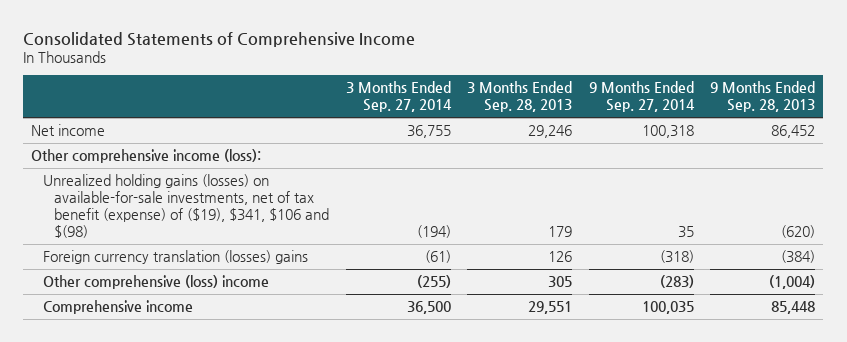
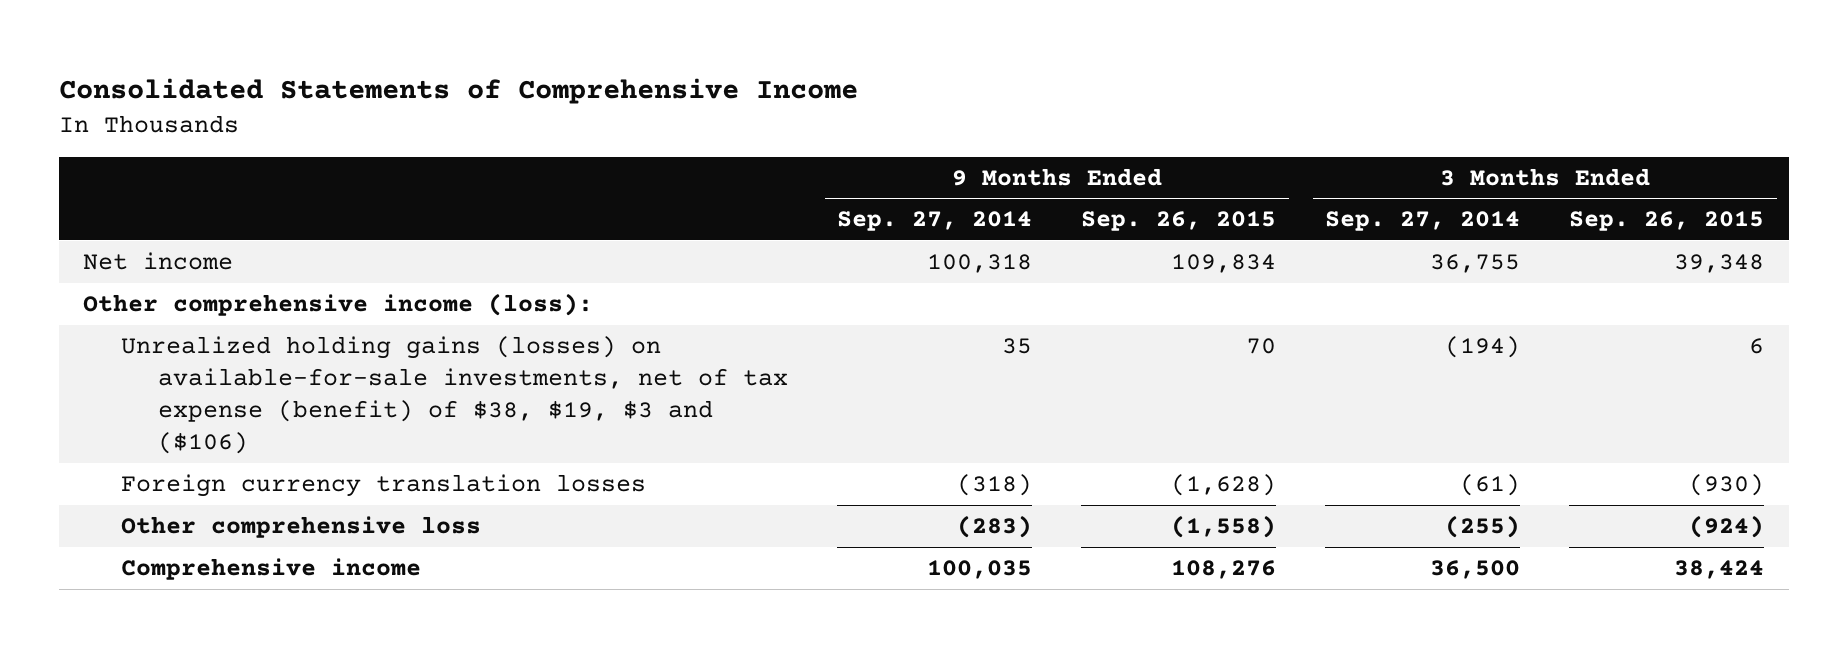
[467,81,573,113] 3 Months Ended Sep. 28, 2013 -> none
[710,81,816,113] 9 Months Ended Sep. 28, 2013 -> none
none -> [1081,211,1277,232] Sep. 26, 2015
none -> [1569,211,1765,232] Sep. 26, 2015
[42,174,330,239] Unrealized holding gains (losses) on available-for-sale investments, net of tax benefit (expense) of ($19), $341, $106 and $(98) -> [120,336,789,455] Unrealized holding gains (losses) on available-for-sale investments, net of tax expense (benefit) of $38, $19, $3 and ($106)
[42,250,308,265] Foreign currency translation (losses) gains -> [120,474,646,498] Foreign currency translation losses
[42,275,269,290] Other comprehensive (loss) income -> [120,516,481,539] Other comprehensive loss

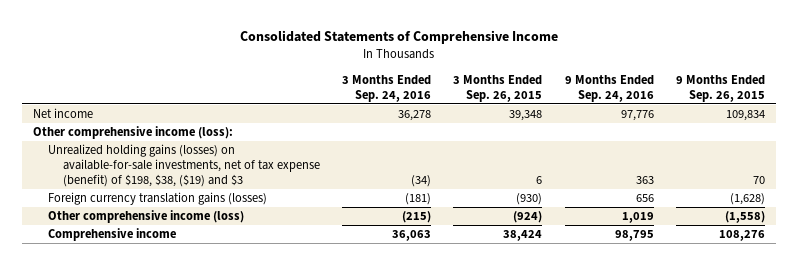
[837,211,1033,232] Sep. 27, 2014 -> none
[1325,211,1521,232] Sep. 27, 2014 -> none
none -> [342,74,432,102] 3 Months Ended Sep. 24, 2016
none -> [564,74,654,102] 9 Months Ended Sep. 24, 2016
[120,336,789,455] Unrealized holding gains (losses) on available-for-sale investments, net of tax expense (benefit) of $38, $19, $3 and ($106) -> [48,144,321,188] Unrealized holding gains (losses) on available-for-sale investments, net of tax expense (benefit) of $198, $38, ($19) and $3
[120,474,646,498] Foreign currency translation losses -> [48,192,268,206] Foreign currency translation gains (losses)
[120,516,481,539] Other comprehensive loss -> [48,210,245,224] Other comprehensive income (loss)

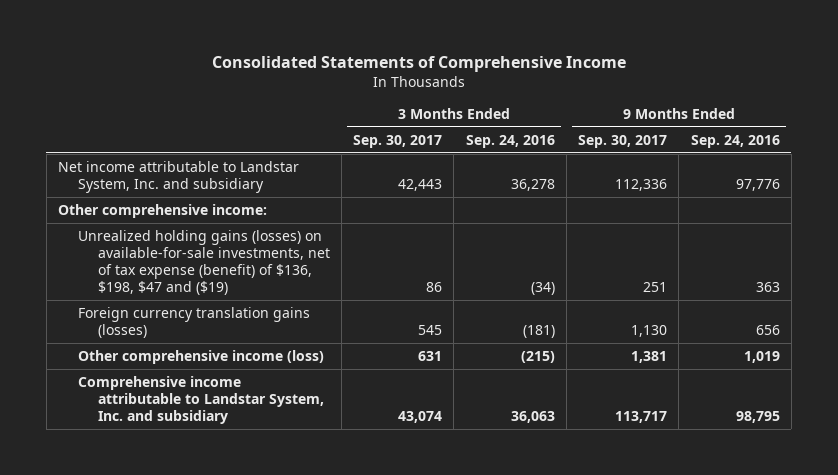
[453,74,543,102] 3 Months Ended Sep. 26, 2015 -> none
[675,74,765,102] 9 Months Ended Sep. 26, 2015 -> none
none -> [353,134,443,148] Sep. 30, 2017
none -> [578,134,668,148] Sep. 30, 2017
[33,108,94,119] Net income -> [57,160,299,193] Net income attributable to Landstar System, Inc. and subsidiary
[33,126,234,140] Other comprehensive income (loss): -> [57,203,267,218] Other comprehensive income:
[48,144,321,188] Unrealized holding gains (losses) on available-for-sale investments, net of tax expense (benefit) of $198, $38, ($19) and $3 -> [77,229,330,295] Unrealized holding gains (losses) on available-for-sale investments, net of tax expense (benefit) of $136, $198, $47 and ($19)
[48,228,177,242] Comprehensive income -> [77,375,324,424] Comprehensive income attributable to Landstar System, Inc. and subsidiary

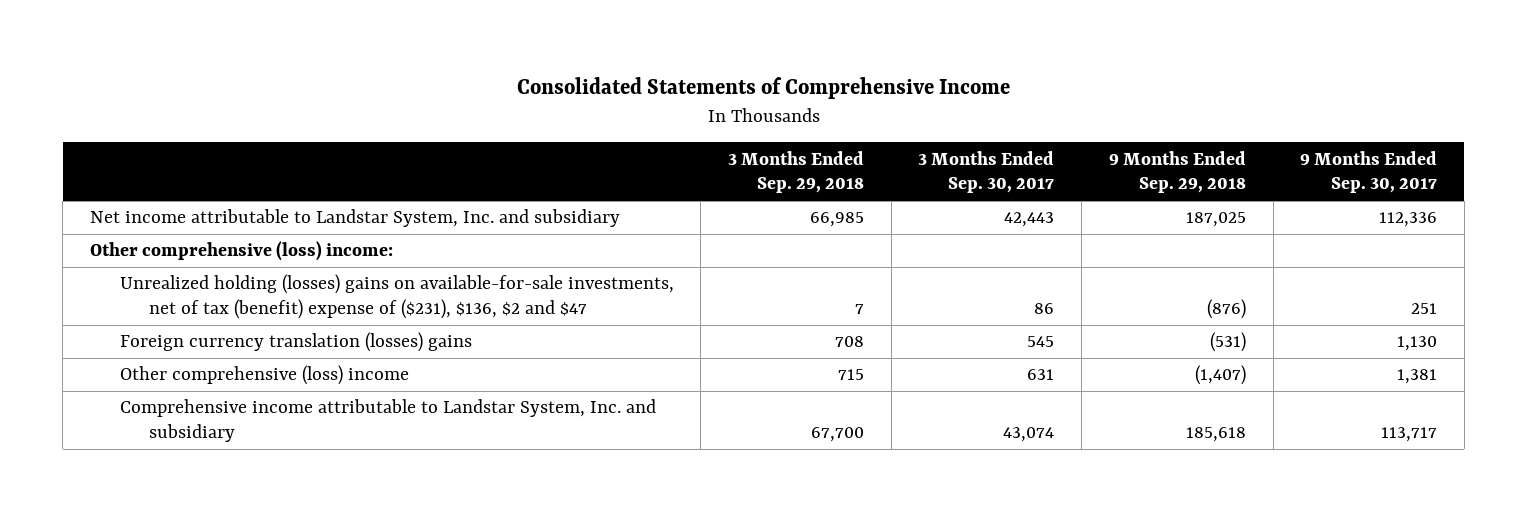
[465,134,555,148] Sep. 24, 2016 -> none
[690,134,780,148] Sep. 24, 2016 -> none
none -> [728,150,865,194] 3 Months Ended Sep. 29, 2018
none -> [1108,150,1246,194] 9 Months Ended Sep. 29, 2018
[57,203,267,218] Other comprehensive income: -> [90,241,394,262] Other comprehensive (loss) income:
[77,229,330,295] Unrealized holding gains (losses) on available-for-sale investments, net of tax expense (benefit) of $136, $198, $47 and ($19) -> [119,274,674,319] Unrealized holding (losses) gains on available-for-sale investments, net of tax (benefit) expense of ($231), $136, $2 and $47
[77,306,310,338] Foreign currency translation gains (losses) -> [119,332,472,353] Foreign currency translation (losses) gains
[77,349,324,364] Other comprehensive income (loss) -> [119,365,409,386] Other comprehensive (loss) income

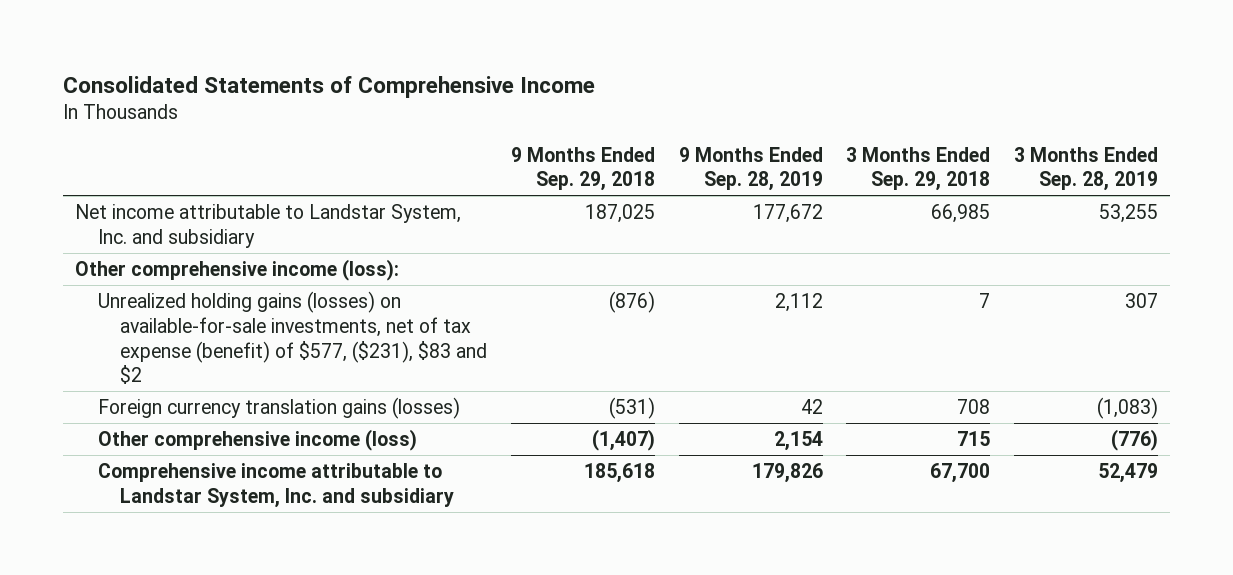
[918,150,1055,194] 3 Months Ended Sep. 30, 2017 -> none
[1300,150,1438,194] 9 Months Ended Sep. 30, 2017 -> none
none -> [678,146,823,192] 9 Months Ended Sep. 28, 2019
none -> [1013,146,1158,192] 3 Months Ended Sep. 28, 2019
[90,241,394,262] Other comprehensive (loss) income: -> [74,258,399,281] Other comprehensive income (loss):
[119,274,674,319] Unrealized holding (losses) gains on available-for-sale investments, net of tax (benefit) expense of ($231), $136, $2 and $47 -> [97,290,488,385] Unrealized holding gains (losses) on available-for-sale investments, net of tax expense (benefit) of $577, ($231), $83 and $2
[119,332,472,353] Foreign currency translation (losses) gains -> [97,396,460,419] Foreign currency translation gains (losses)
[119,365,409,386] Other comprehensive (loss) income -> [97,428,417,451] Other comprehensive income (loss)

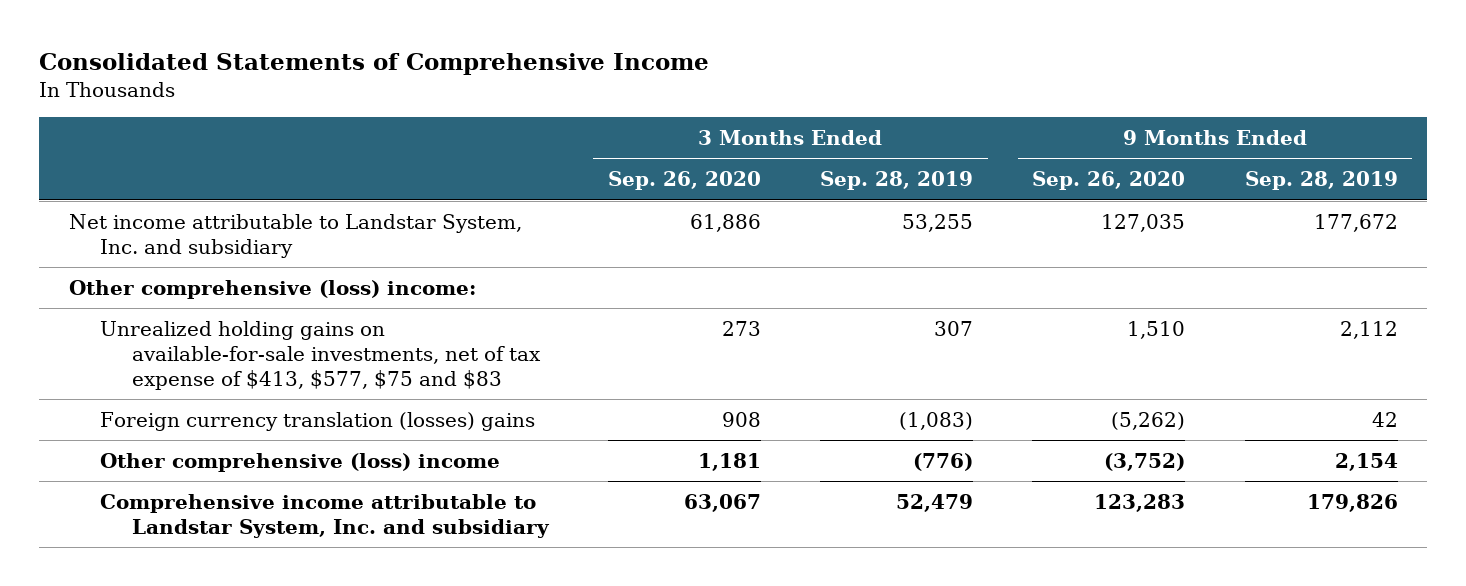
[511,146,656,192] 9 Months Ended Sep. 29, 2018 -> none
[846,146,991,192] 3 Months Ended Sep. 29, 2018 -> none
none -> [607,171,761,191] Sep. 26, 2020
none -> [1032,171,1186,191] Sep. 26, 2020
[74,258,399,281] Other comprehensive income (loss): -> [68,279,476,299] Other comprehensive (loss) income:
[97,290,488,385] Unrealized holding gains (losses) on available-for-sale investments, net of tax expense (benefit) of $577, ($231), $83 and $2 -> [100,320,541,391] Unrealized holding gains on available-for-sale investments, net of tax expense of $413, $577, $75 and $83
[97,396,460,419] Foreign currency translation gains (losses) -> [100,411,536,431] Foreign currency translation (losses) gains
[97,428,417,451] Other comprehensive income (loss) -> [100,452,501,472] Other comprehensive (loss) income

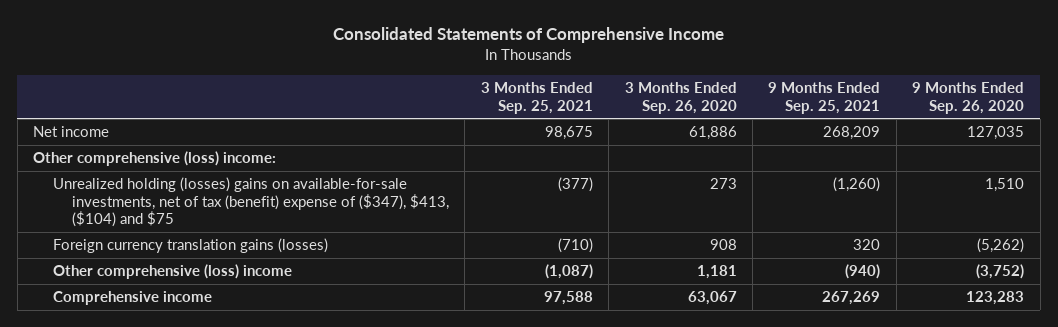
[820,171,974,191] Sep. 28, 2019 -> none
[1244,171,1398,191] Sep. 28, 2019 -> none
none -> [480,82,593,114] 3 Months Ended Sep. 25, 2021
none -> [768,82,881,114] 9 Months Ended Sep. 25, 2021
[68,213,522,258] Net income attributable to Landstar System, Inc. and subsidiary -> [33,126,110,138] Net income
[100,320,541,391] Unrealized holding gains on available-for-sale investments, net of tax expense of $413, $577, $75 and $83 -> [52,177,449,227] Unrealized holding (losses) gains on available-for-sale investments, net of tax (benefit) expense of ($347), $413, ($104) and $75
[100,411,536,431] Foreign currency translation (losses) gains -> [52,238,328,254] Foreign currency translation gains (losses)
[100,493,550,538] Comprehensive income attributable to Landstar System, Inc. and subsidiary -> [52,291,212,306] Comprehensive income

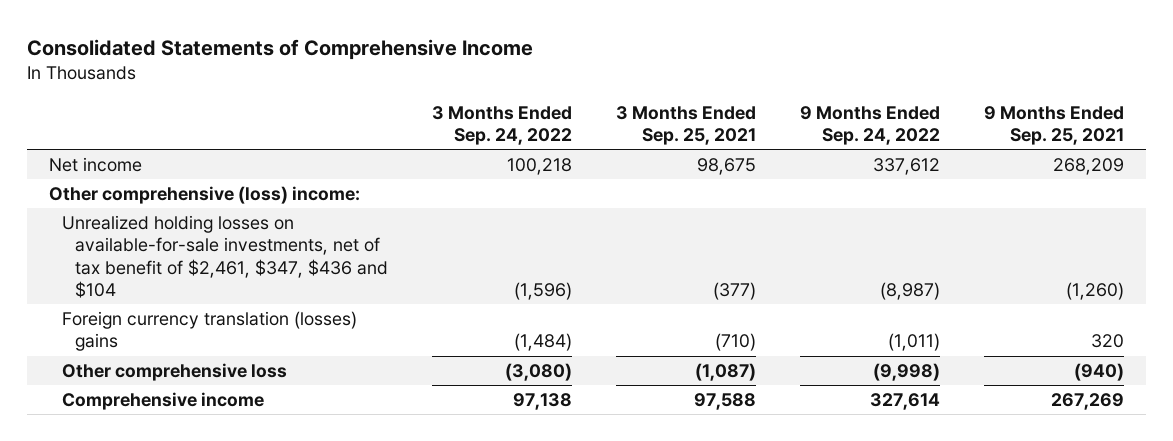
[624,82,737,114] 3 Months Ended Sep. 26, 2020 -> none
[912,82,1025,114] 9 Months Ended Sep. 26, 2020 -> none
none -> [431,105,572,145] 3 Months Ended Sep. 24, 2022
none -> [799,105,940,145] 9 Months Ended Sep. 24, 2022
[52,177,449,227] Unrealized holding (losses) gains on available-for-sale investments, net of tax (benefit) expense of ($347), $413, ($104) and $75 -> [61,215,388,298] Unrealized holding losses on available-for-sale investments, net of tax benefit of $2,461, $347, $436 and $104
[52,238,328,254] Foreign currency translation gains (losses) -> [61,311,357,352] Foreign currency translation (losses) gains
[52,264,292,280] Other comprehensive (loss) income -> [61,363,287,382] Other comprehensive loss

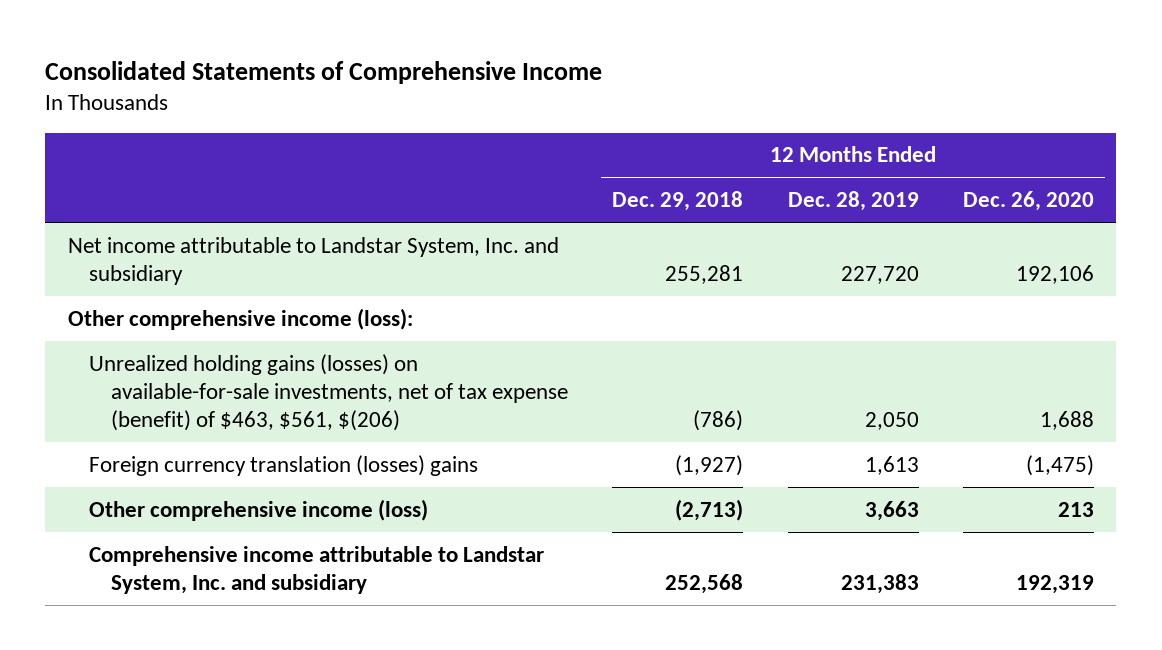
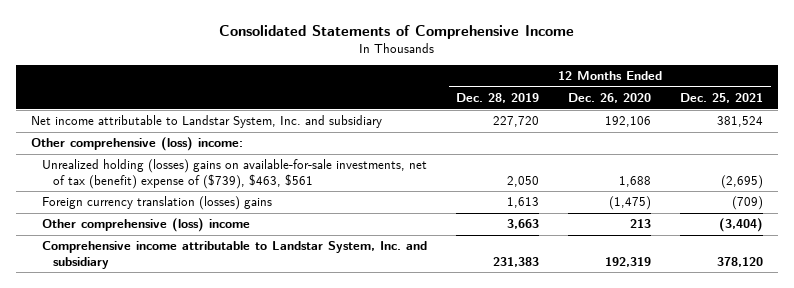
[612,191,744,212] Dec. 29, 2018 -> none
none -> [680,93,764,104] Dec. 25, 2021
[67,307,413,330] Other comprehensive income (loss): -> [30,137,243,152] Other comprehensive (loss) income:
[89,353,568,432] Unrealized holding gains (losses) on available-for-sale investments, net of tax expense (benefit) of $463, $561, $(206) -> [41,159,427,189] Unrealized holding (losses) gains on available-for-sale investments, net of tax (benefit) expense of ($739), $463, $561
[89,498,429,521] Other comprehensive income (loss) -> [41,218,250,233] Other comprehensive (loss) income

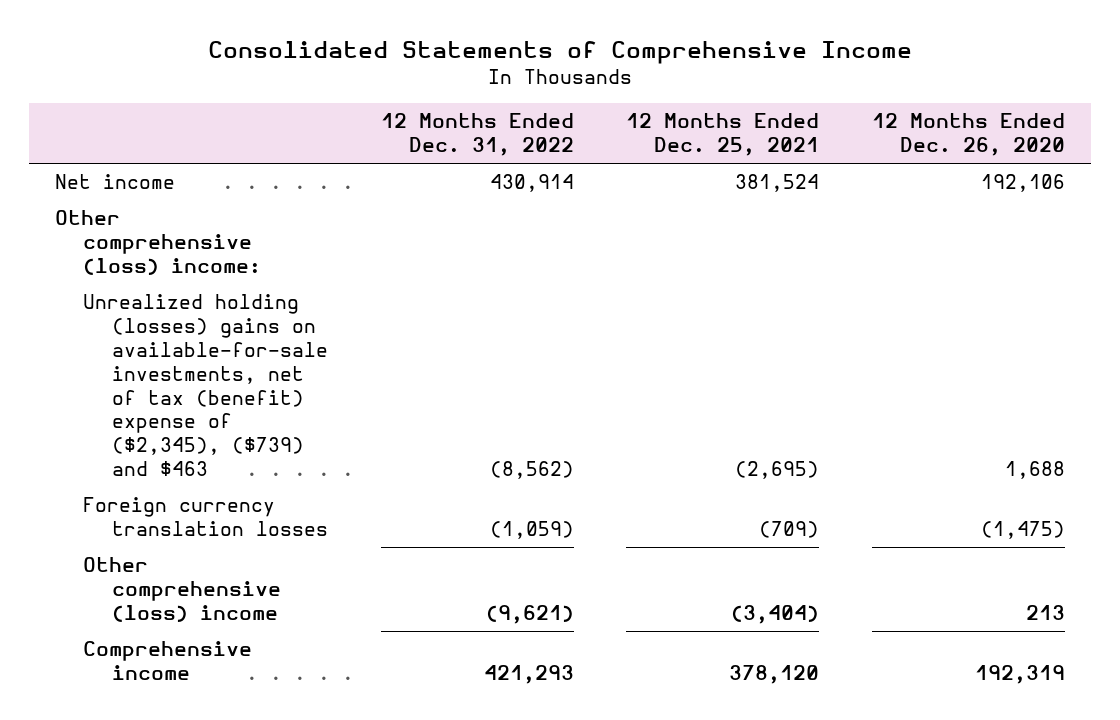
[455,93,539,104] Dec. 28, 2019 -> none
none -> [380,113,574,157] 12 Months Ended Dec. 31, 2022
[30,115,382,129] Net income attributable to Landstar System, Inc. and subsidiary -> [55,174,176,190] Net income
[41,159,427,189] Unrealized holding (losses) gains on available-for-sale investments, net of tax (benefit) expense of ($739), $463, $561 -> [83,294,328,477] Unrealized holding (losses) gains on available-for-sale investments, net of tax (benefit) expense of ($2,345), ($739) and $463
[41,196,272,211] Foreign currency translation (losses) gains -> [83,497,328,537] Foreign currency translation losses
[41,241,427,269] Comprehensive income attributable to Landstar System, Inc. and subsidiary -> [83,641,253,681] Comprehensive income

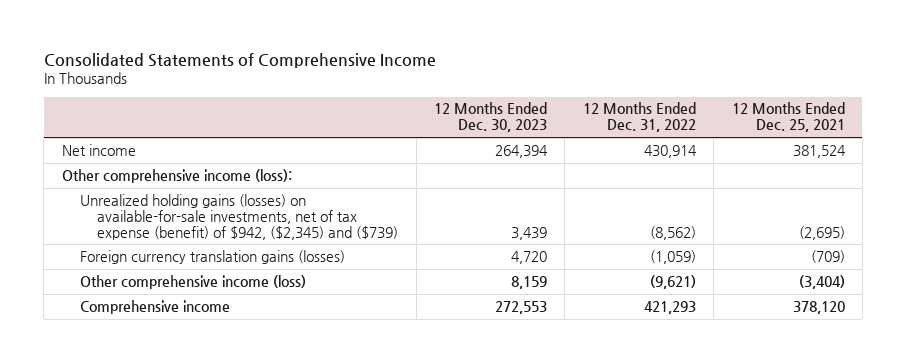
[872,113,1066,157] 12 Months Ended Dec. 26, 2020 -> none
none -> [434,102,548,133] 12 Months Ended Dec. 30, 2023
[55,210,262,276] Other comprehensive (loss) income: -> [61,168,292,183] Other comprehensive income (loss):
[83,294,328,477] Unrealized holding (losses) gains on available-for-sale investments, net of tax (benefit) expense of ($2,345), ($739) and $463 -> [79,193,399,240] Unrealized holding gains (losses) on available-for-sale investments, net of tax expense (benefit) of $942, ($2,345) and ($739)
[83,497,328,537] Foreign currency translation losses -> [79,249,345,264] Foreign currency translation gains (losses)
[83,557,281,623] Other comprehensive (loss) income -> [79,274,306,289] Other comprehensive income (loss)

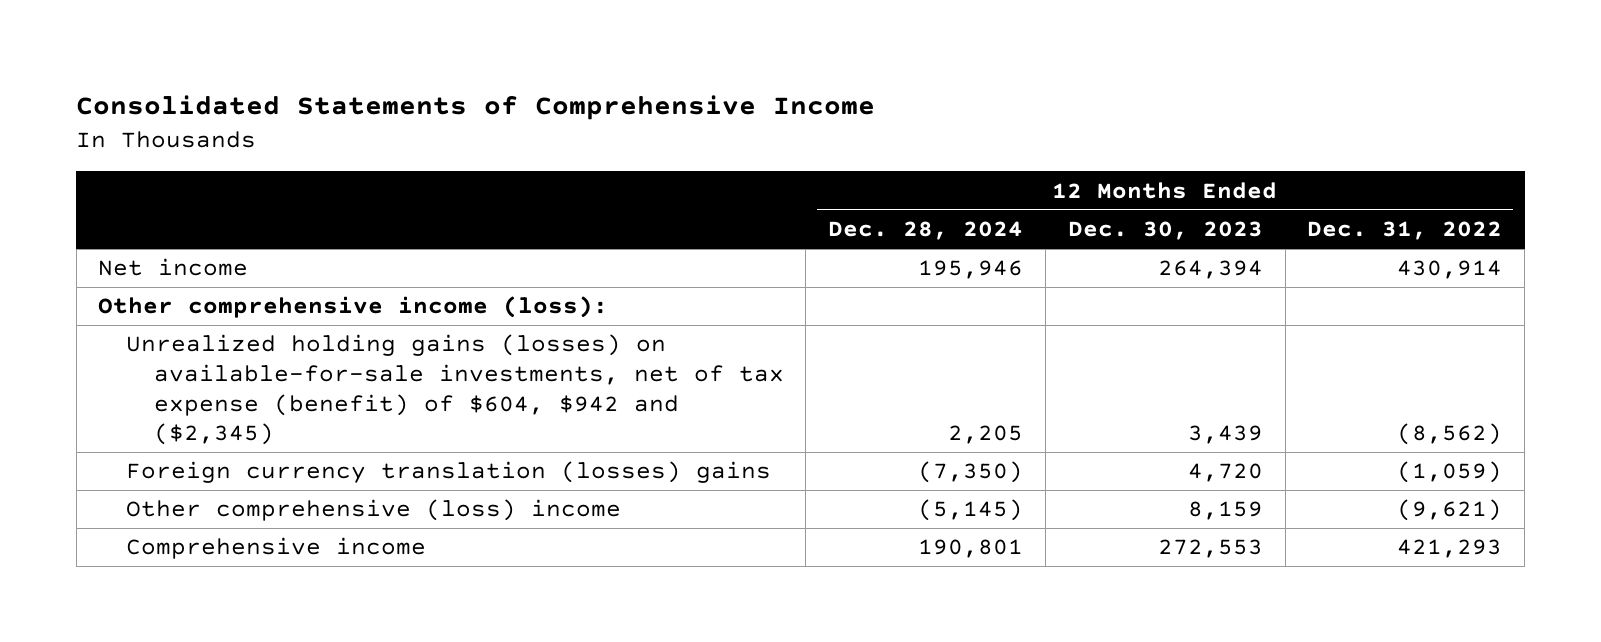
[731,102,845,133] 12 Months Ended Dec. 25, 2021 -> none
none -> [828,221,1024,241] Dec. 28, 2024
[79,193,399,240] Unrealized holding gains (losses) on available-for-sale investments, net of tax expense (benefit) of $942, ($2,345) and ($739) -> [126,334,784,446] Unrealized holding gains (losses) on available-for-sale investments, net of tax expense (benefit) of $604, $942 and ($2,345)
[79,249,345,264] Foreign currency translation gains (losses) -> [126,461,772,484] Foreign currency translation (losses) gains
[79,274,306,289] Other comprehensive income (loss) -> [126,499,622,522] Other comprehensive (loss) income

